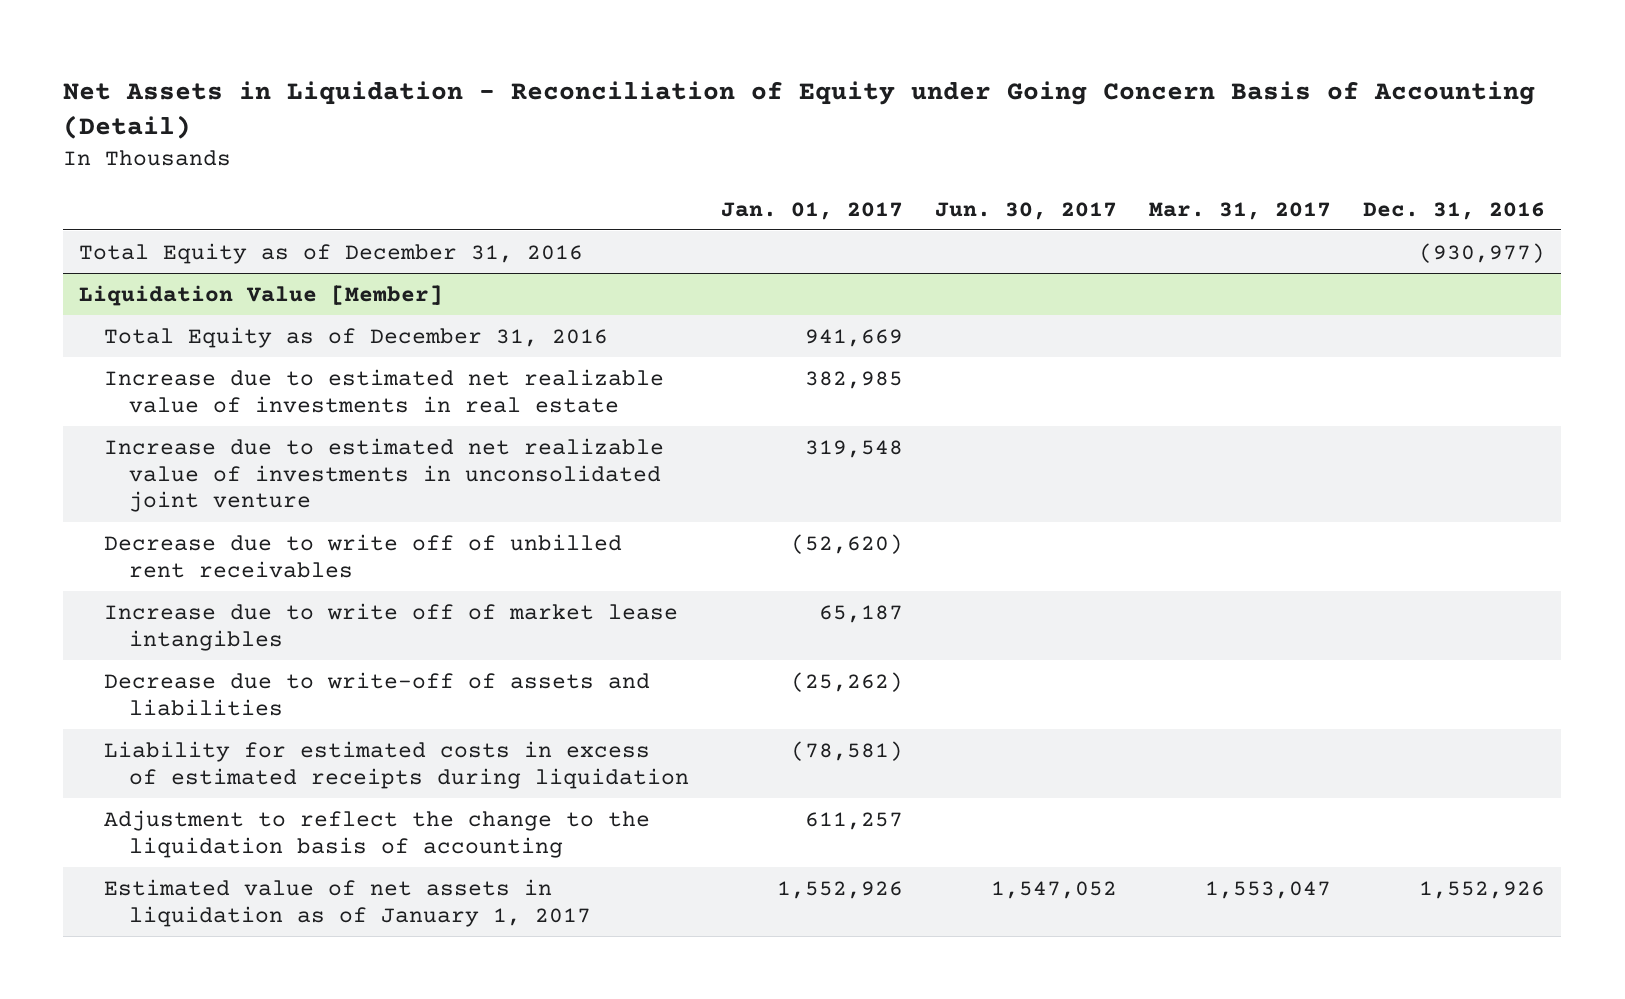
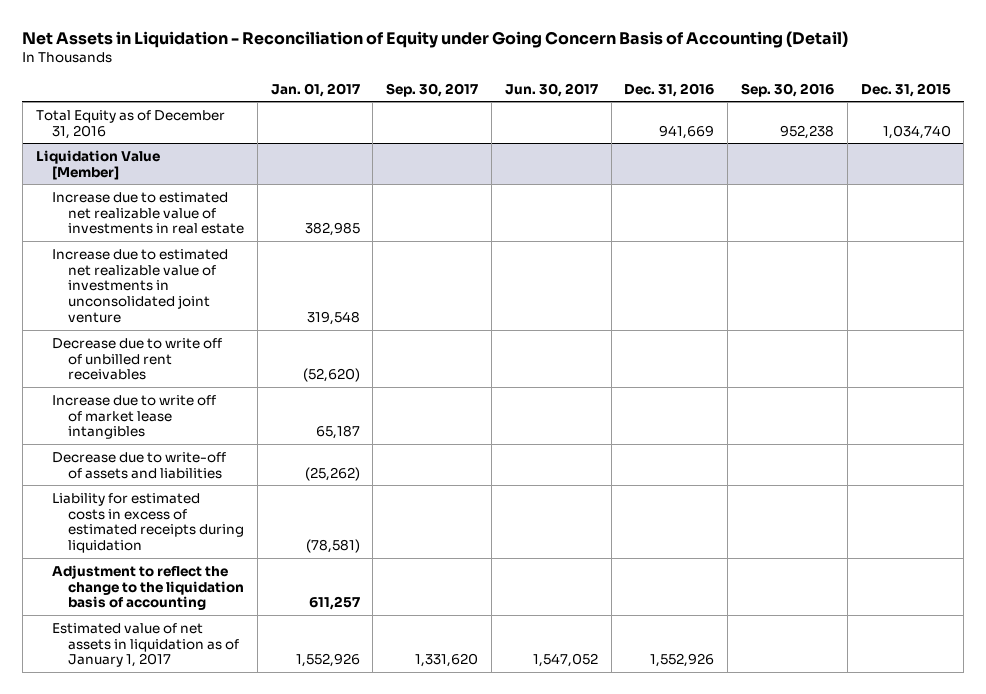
[1149,201,1332,220] Mar. 31, 2017 -> none
none -> [386,82,479,97] Sep. 30, 2017
none -> [741,82,835,97] Sep. 30, 2016
none -> [860,82,951,97] Dec. 31, 2015
[1419,242,1546,263] (930,977) -> [659,124,715,139] 941,669
[104,326,609,348] Total Equity as of December 31, 2016 -> none

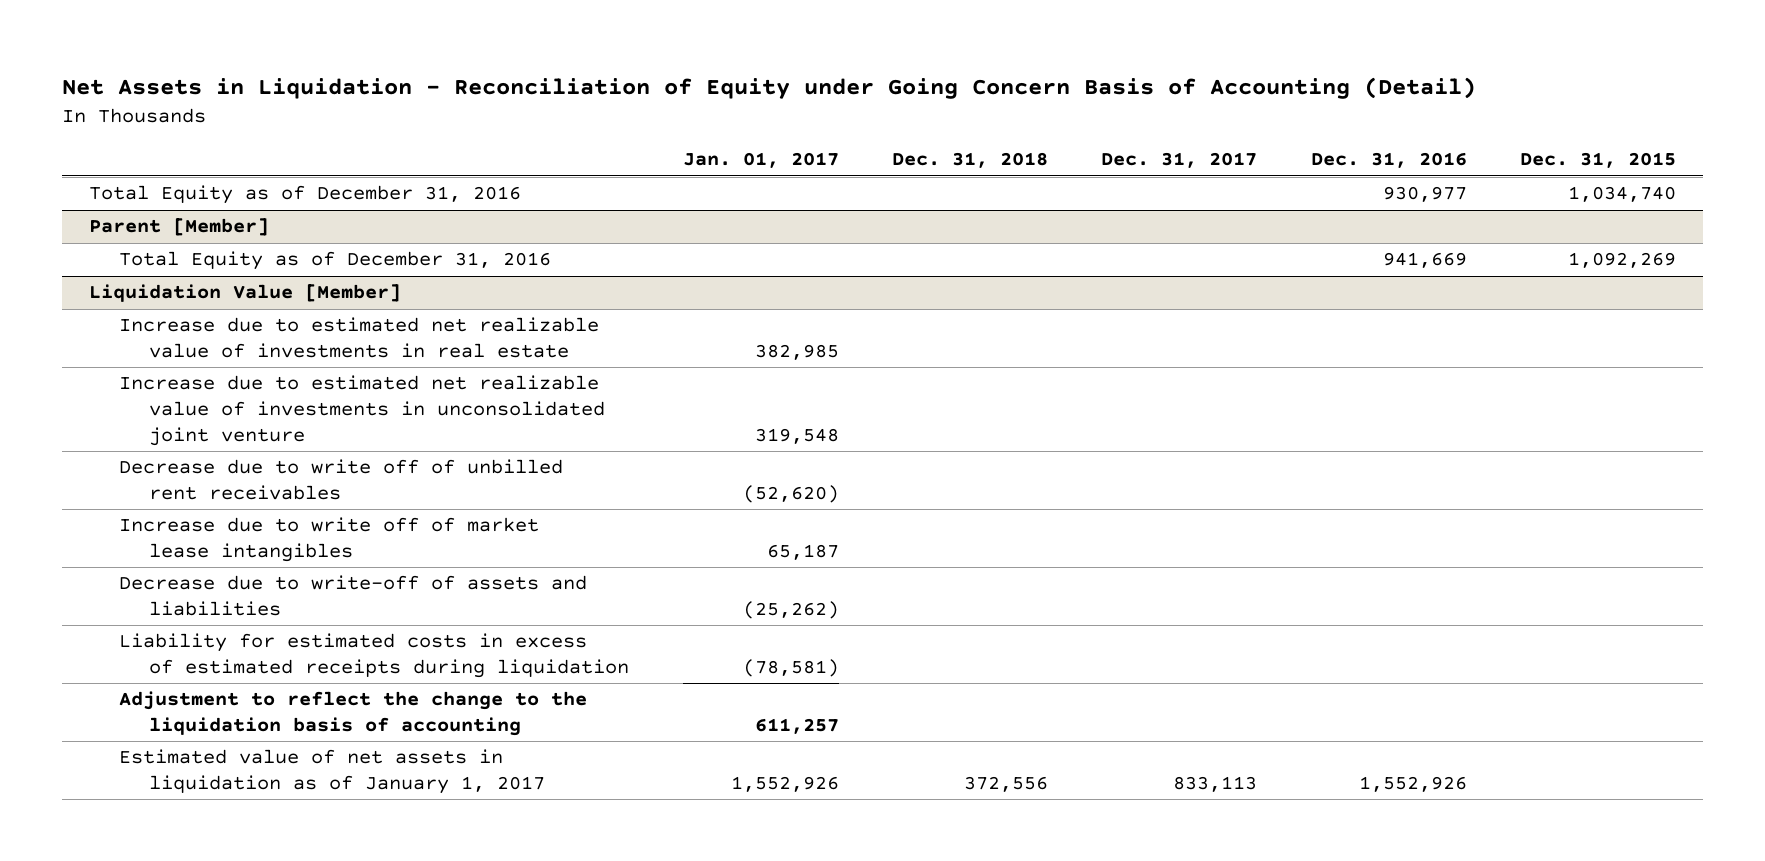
[386,82,479,97] Sep. 30, 2017 -> none
[504,82,598,97] Jun. 30, 2017 -> none
[741,82,835,97] Sep. 30, 2016 -> none
none -> [892,152,1049,169] Dec. 31, 2018
none -> [1101,152,1258,169] Dec. 31, 2017
[659,124,715,139] 941,669 -> [1382,186,1467,203] 930,977
none -> [88,218,269,237] Parent [Member]
none -> [119,251,552,271] Total Equity as of December 31, 2016

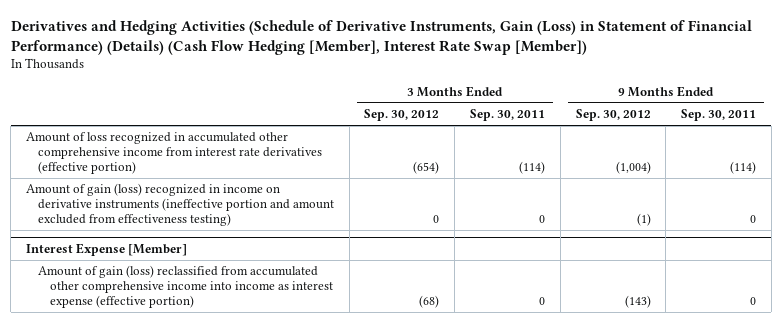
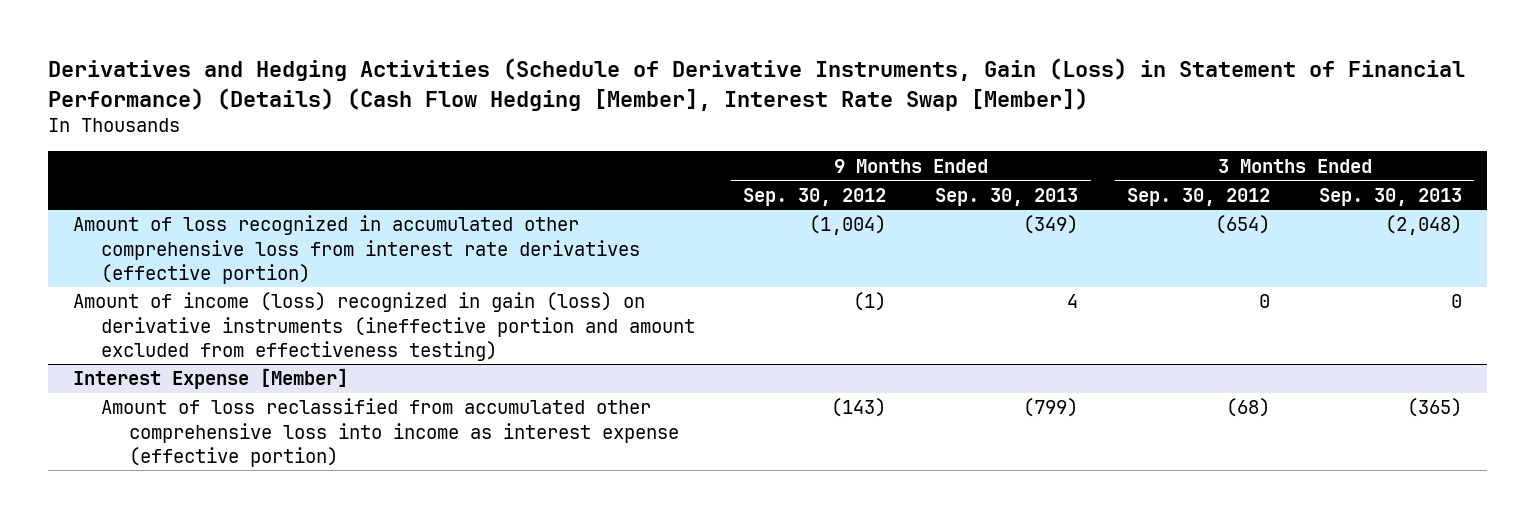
[470,109,546,122] Sep. 30, 2011 -> none
[681,109,757,122] Sep. 30, 2011 -> none
none -> [935,187,1079,206] Sep. 30, 2013
none -> [1319,187,1463,206] Sep. 30, 2013
[25,132,322,175] Amount of loss recognized in accumulated other comprehensive income from interest rate derivatives (effective portion) -> [72,215,640,284] Amount of loss recognized in accumulated other comprehensive loss from interest rate derivatives (effective portion)
[25,183,334,227] Amount of gain (loss) recognized in income on derivative instruments (ineffective portion and amount excluded from effectiveness testing) -> [72,292,695,361] Amount of income (loss) recognized in gain (loss) on derivative instruments (ineffective portion and amount excluded from effectiveness testing)
[37,265,333,309] Amount of gain (loss) reclassified from accumulated other comprehensive income into income as interest expense (effective portion) -> [100,398,679,467] Amount of loss reclassified from accumulated other comprehensive loss into income as interest expense (effective portion)

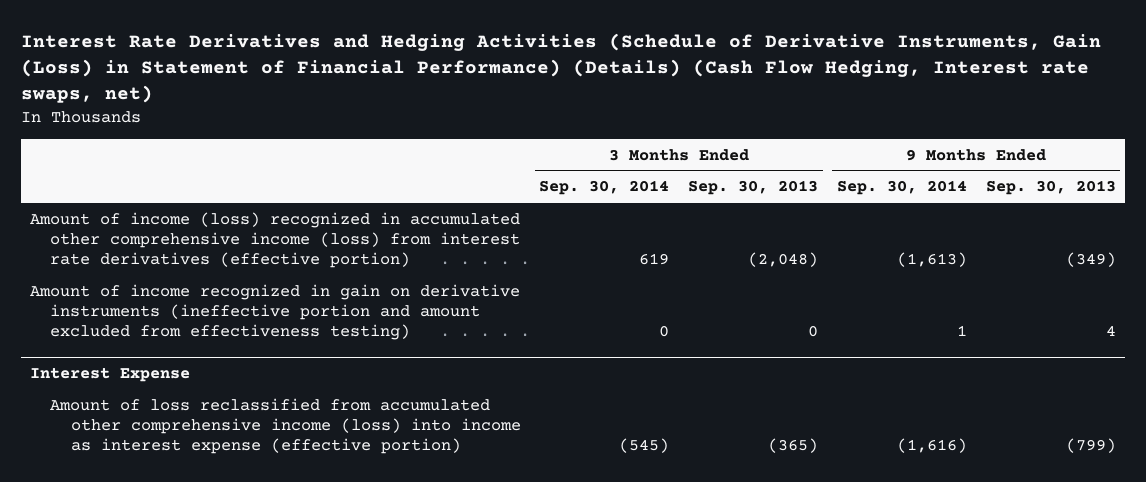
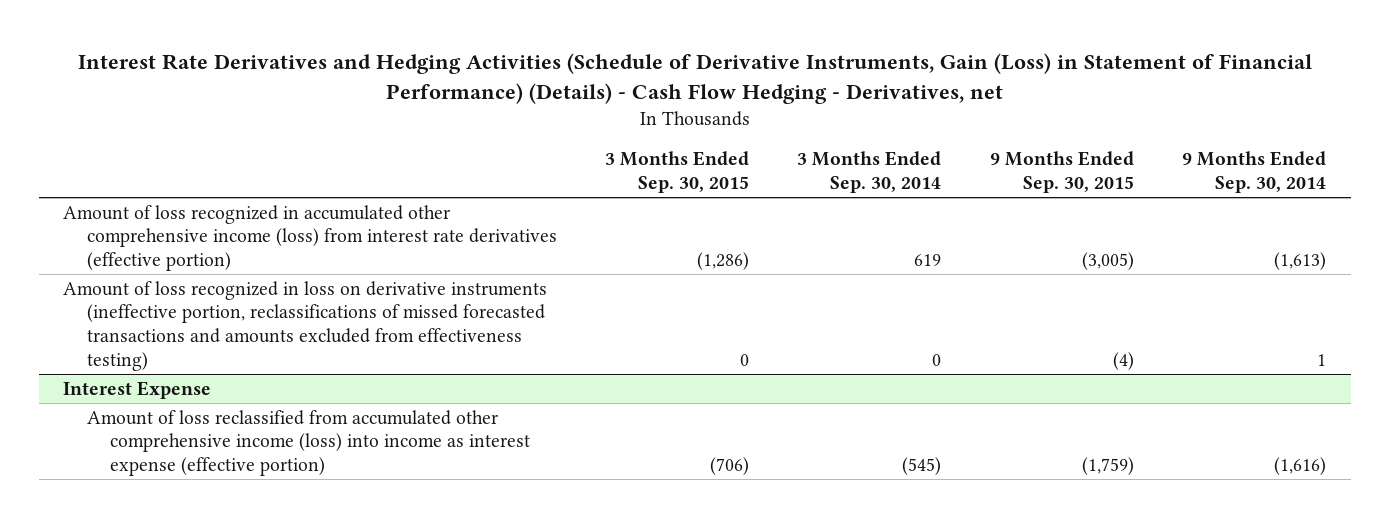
[20,33,1101,104] Interest Rate Derivatives and Hedging Activities (Schedule of Derivative Instruments, Gain (Loss) in Statement of Financial Performance) (Details) (Cash Flow Hedging, Interest rate swaps, net) -> [77,52,1312,104] Interest Rate Derivatives and Hedging Activities (Schedule of Derivative Instruments, Gain (Loss) in Statement of Financial Performance) (Details) - Cash Flow Hedging - Derivatives, net
[688,180,819,196] Sep. 30, 2013 -> none
[985,180,1116,196] Sep. 30, 2013 -> none
none -> [605,151,750,193] 3 Months Ended Sep. 30, 2015
none -> [989,151,1134,193] 9 Months Ended Sep. 30, 2015
[30,211,521,268] Amount of income (loss) recognized in accumulated other comprehensive income (loss) from interest rate derivatives (effective portion) -> [63,204,557,272] Amount of loss recognized in accumulated other comprehensive income (loss) from interest rate derivatives (effective portion)
[30,283,521,340] Amount of income recognized in gain on derivative instruments (ineffective portion and amount excluded from effectiveness testing) -> [63,280,548,371] Amount of loss recognized in loss on derivative instruments (ineffective portion, reclassifications of missed forecasted transactions and amounts excluded from effectiveness testing)

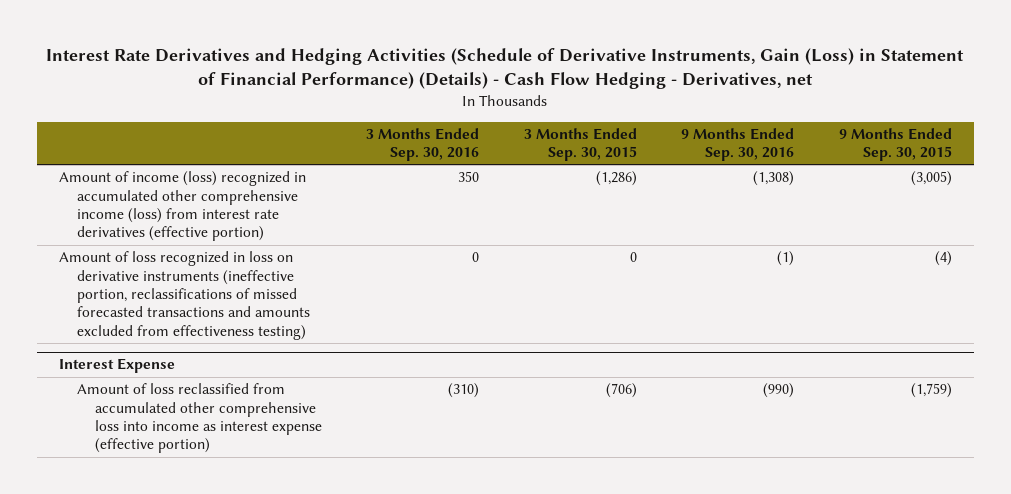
[797,151,942,193] 3 Months Ended Sep. 30, 2014 -> none
[1182,151,1327,193] 9 Months Ended Sep. 30, 2014 -> none
none -> [366,127,480,162] 3 Months Ended Sep. 30, 2016
none -> [681,127,795,162] 9 Months Ended Sep. 30, 2016
[63,204,557,272] Amount of loss recognized in accumulated other comprehensive income (loss) from interest rate derivatives (effective portion) -> [58,171,306,242] Amount of income (loss) recognized in accumulated other comprehensive income (loss) from interest rate derivatives (effective portion)
[86,409,531,477] Amount of loss reclassified from accumulated other comprehensive income (loss) into income as interest expense (effective portion) -> [76,383,322,454] Amount of loss reclassified from accumulated other comprehensive loss into income as interest expense (effective portion)

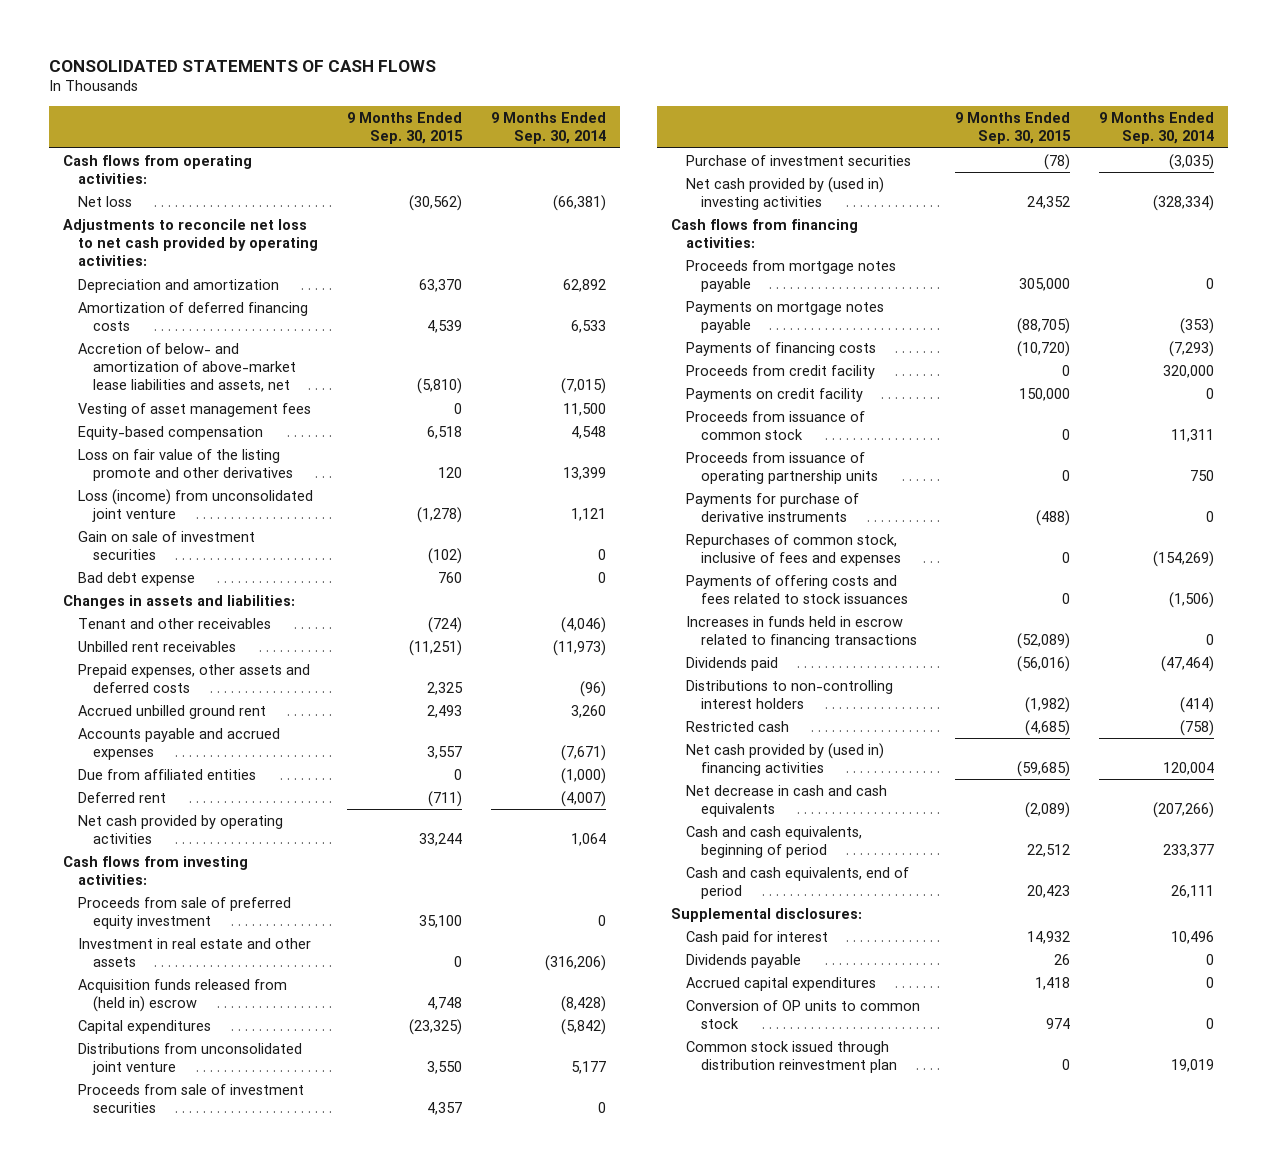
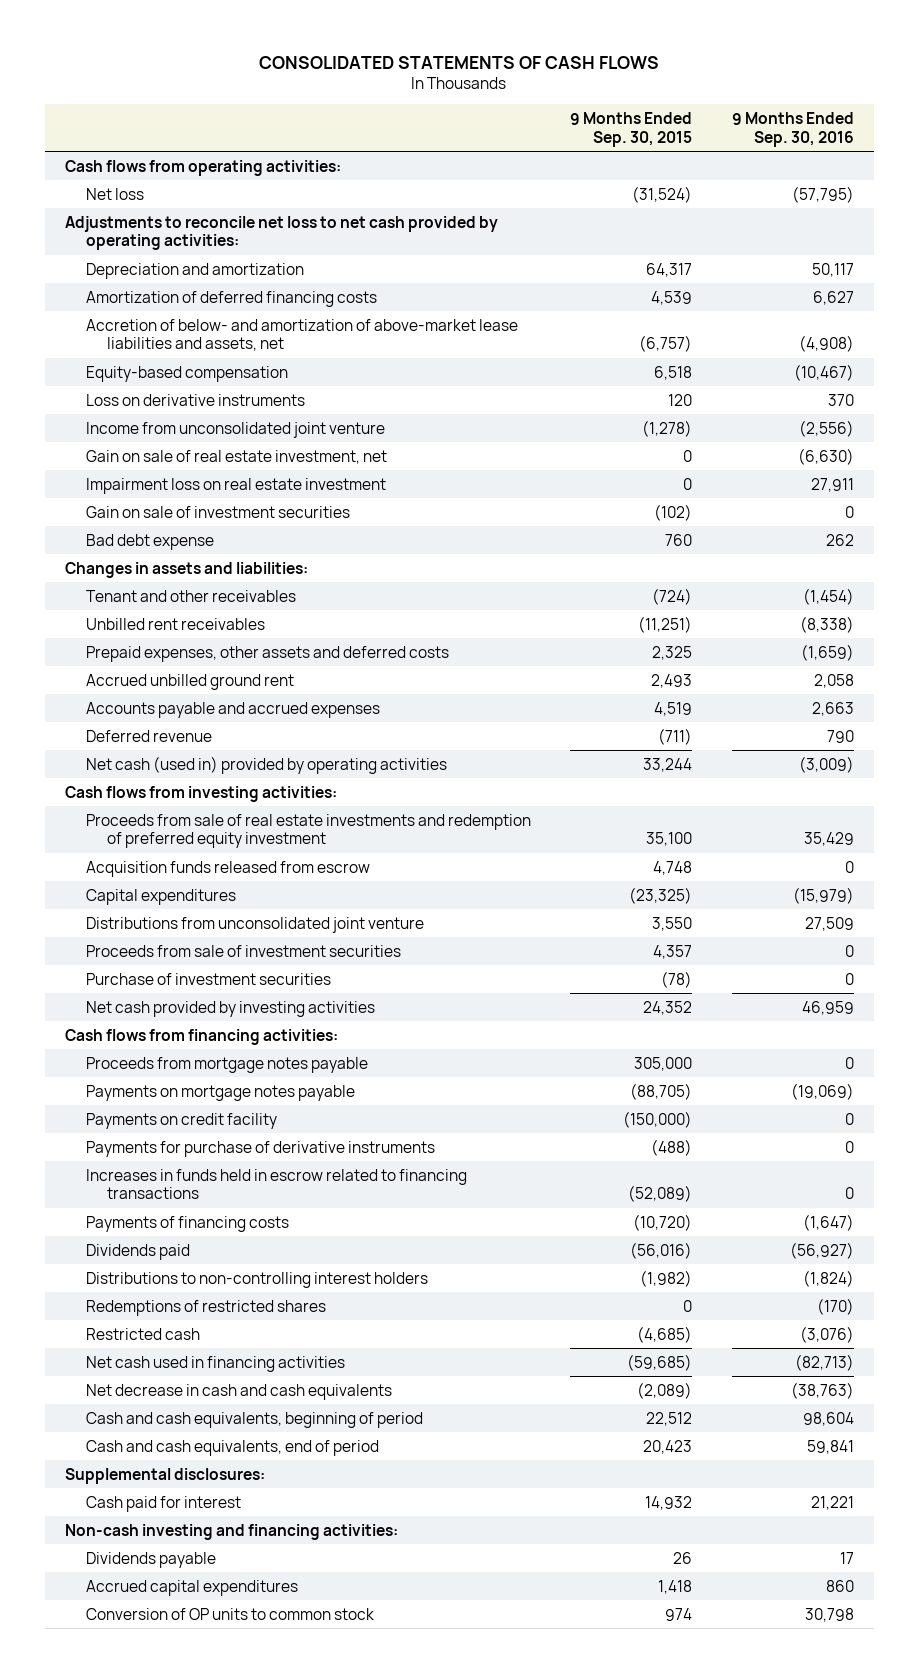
[490,112,606,145] 9 Months Ended Sep. 30, 2014 -> none
none -> [731,112,854,147] 9 Months Ended Sep. 30, 2016
[408,194,462,211] (30,562) -> [632,185,693,203] (31,524)
[418,278,462,292] 63,370 -> [646,262,693,277] 64,317
[77,402,311,417] Vesting of asset management fees -> none
[416,378,462,395] (5,810) -> [639,335,693,353] (6,757)
[77,448,293,482] Loss on fair value of the listing promote and other derivatives -> none
none -> [85,393,305,406] Loss on derivative instruments
[77,488,313,523] Loss (income) from unconsolidated joint venture -> [85,421,385,438] Income from unconsolidated joint venture
none -> [85,449,387,464] Gain on sale of real estate investment, net
none -> [85,477,386,494] Impairment loss on real estate investment
[77,768,256,780] Due from affiliated entities -> none
[426,746,462,760] 3,557 -> [654,701,693,716] 4,519
[77,791,166,803] Deferred rent -> [85,729,212,742] Deferred revenue
[77,814,283,845] Net cash provided by operating activities -> [85,755,447,774] Net cash (used in) provided by operating activities
[77,937,311,968] Investment in real estate and other assets -> none
[77,896,291,930] Proceeds from sale of preferred equity investment -> [85,813,531,849] Proceeds from sale of real estate investments and redemption of preferred equity investment
[77,978,287,1013] Acquisition funds released from (held in) escrow -> [85,860,370,877] Acquisition funds released from escrow
[686,176,885,211] Net cash provided by (used in) investing activities -> [85,1000,375,1017] Net cash provided by investing activities
[686,364,876,379] Proceeds from credit facility -> none
[686,410,866,441] Proceeds from issuance of common stock -> none
[686,451,878,485] Proceeds from issuance of operating partnership units -> none
[1018,387,1070,401] 150,000 -> [623,1110,693,1128] (150,000)
[686,533,901,567] Repurchases of common stock, inclusive of fees and expenses -> none
[686,574,908,605] Payments of offering costs and fees related to stock issuances -> none
[686,341,877,356] Payments of financing costs -> [85,1215,289,1232] Payments of financing costs
none -> [85,1299,326,1316] Redemptions of restricted shares
[686,742,885,777] Net cash provided by (used in) financing activities -> [85,1355,345,1372] Net cash used in financing activities
none -> [64,1523,398,1540] Non-cash investing and financing activities:
[686,1040,897,1074] Common stock issued through distribution reinvestment plan -> none

